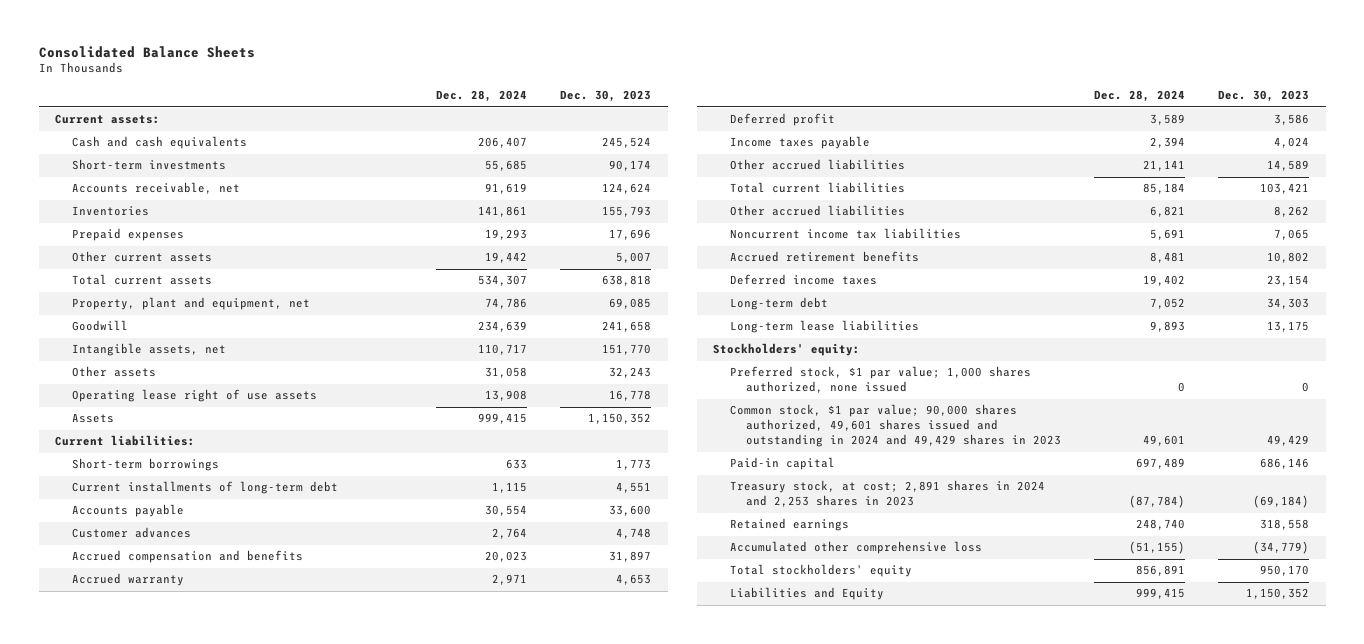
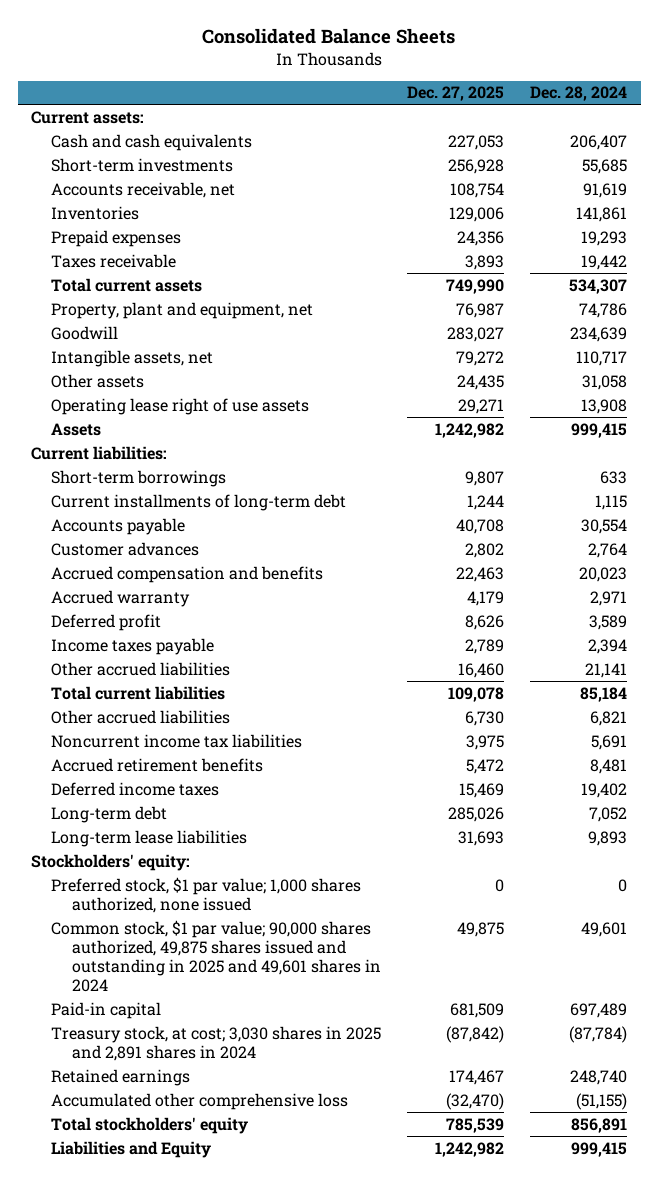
[560,90,652,103] Dec. 30, 2023 -> none
none -> [407,86,505,102] Dec. 27, 2025
[71,251,212,263] Other current assets -> [51,253,177,268] Taxes receivable
[729,404,1061,448] Common stock, $1 par value; 90,000 shares authorized, 49,601 shares issued and outstanding in 2024 and 49,429 shares in 2023 -> [51,919,381,992] Common stock, $1 par value; 90,000 shares authorized, 49,875 shares issued and outstanding in 2025 and 49,601 shares in 2024
[729,480,1045,508] Treasury stock, at cost; 2,891 shares in 2024 and 2,253 shares in 2023 -> [51,1025,382,1061] Treasury stock, at cost; 3,030 shares in 2025 and 2,891 shares in 2024

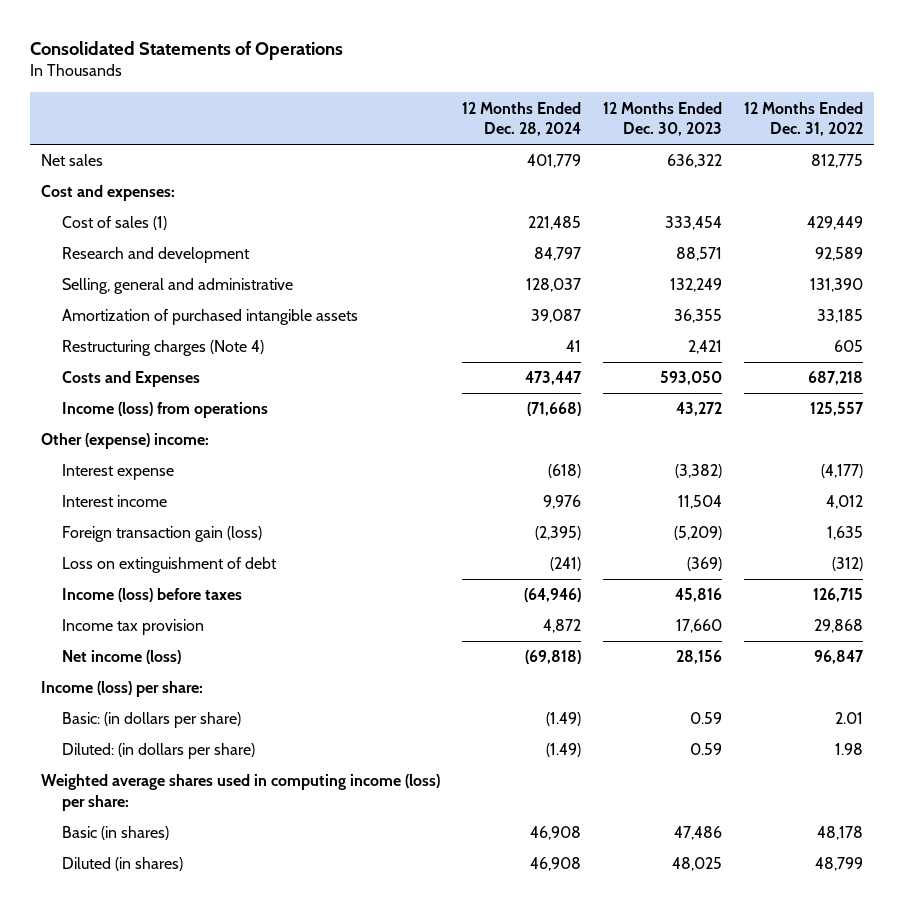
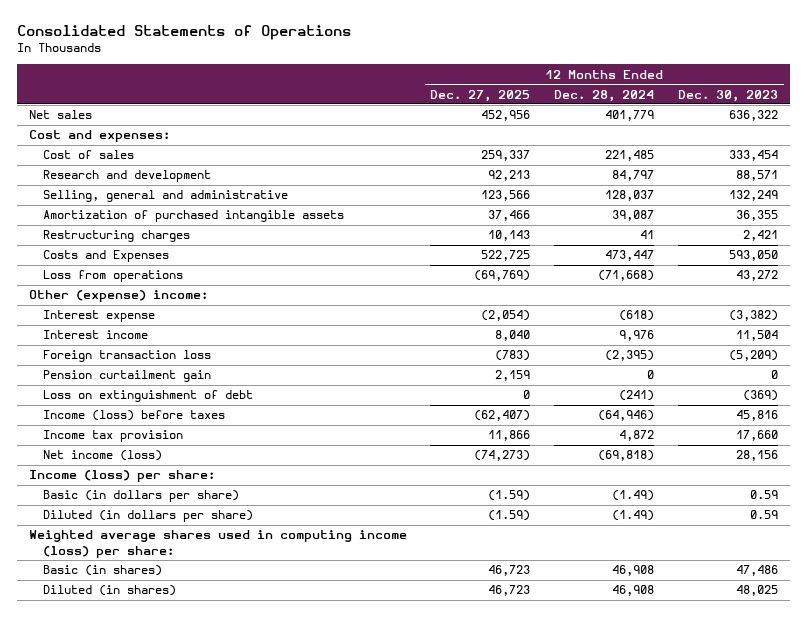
[743,101,863,137] 12 Months Ended Dec. 31, 2022 -> none
none -> [430,89,531,102] Dec. 27, 2025
[62,216,168,231] Cost of sales (1) -> [42,150,134,160] Cost of sales
[62,340,265,357] Restructuring charges (Note 4) -> [42,230,190,243] Restructuring charges
[62,402,269,419] Income (loss) from operations -> [42,270,183,283] Loss from operations
[62,526,263,543] Foreign transaction gain (loss) -> [42,350,211,363] Foreign transaction loss
none -> [42,370,211,383] Pension curtailment gain
[62,712,242,729] Basic: (in dollars per share) -> [42,490,239,503] Basic (in dollars per share)
[62,743,256,760] Diluted: (in dollars per share) -> [42,510,253,523] Diluted (in dollars per share)

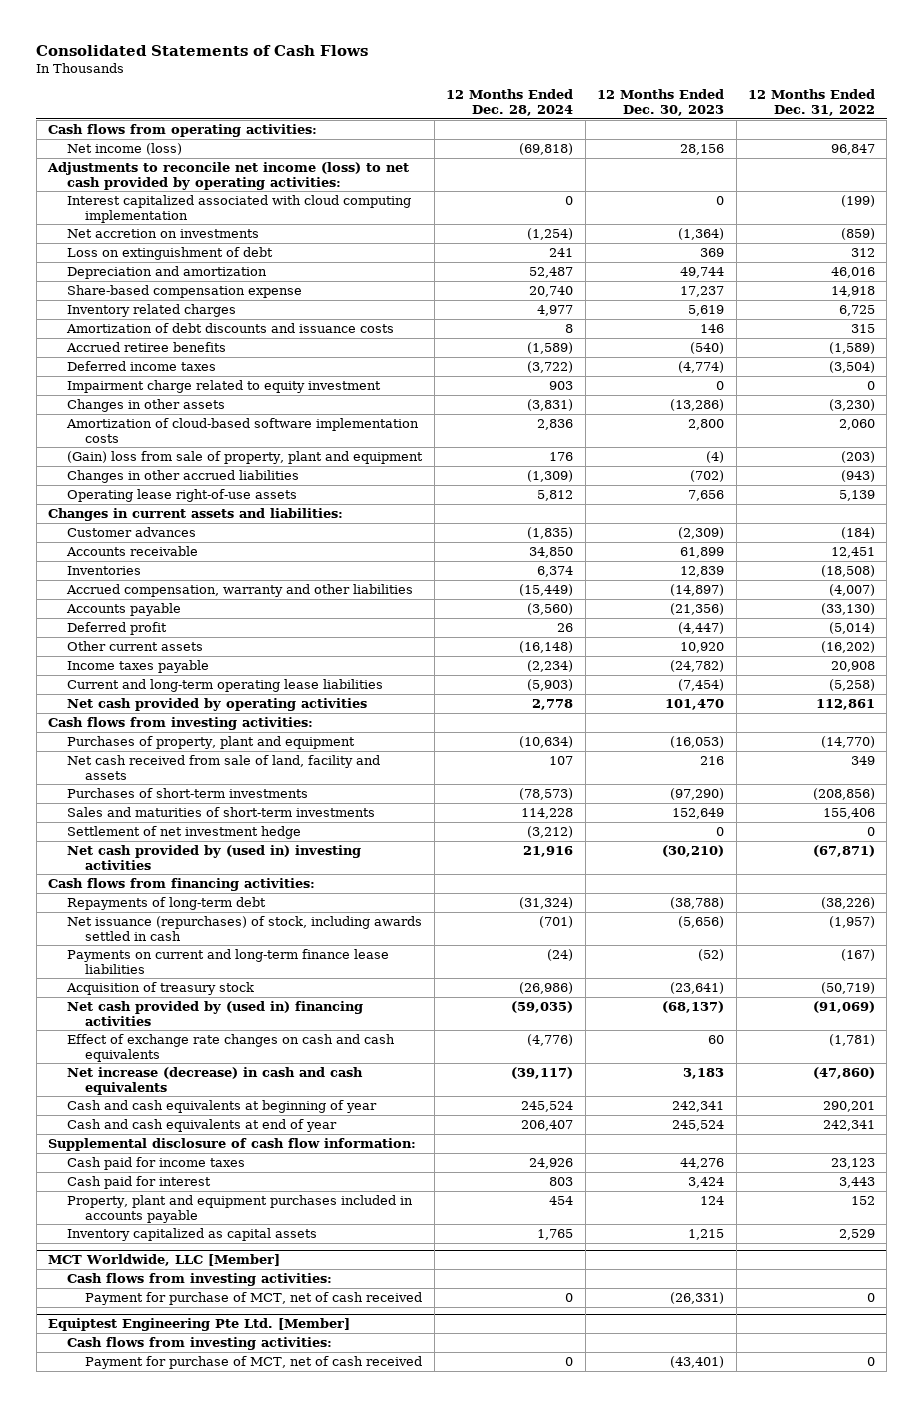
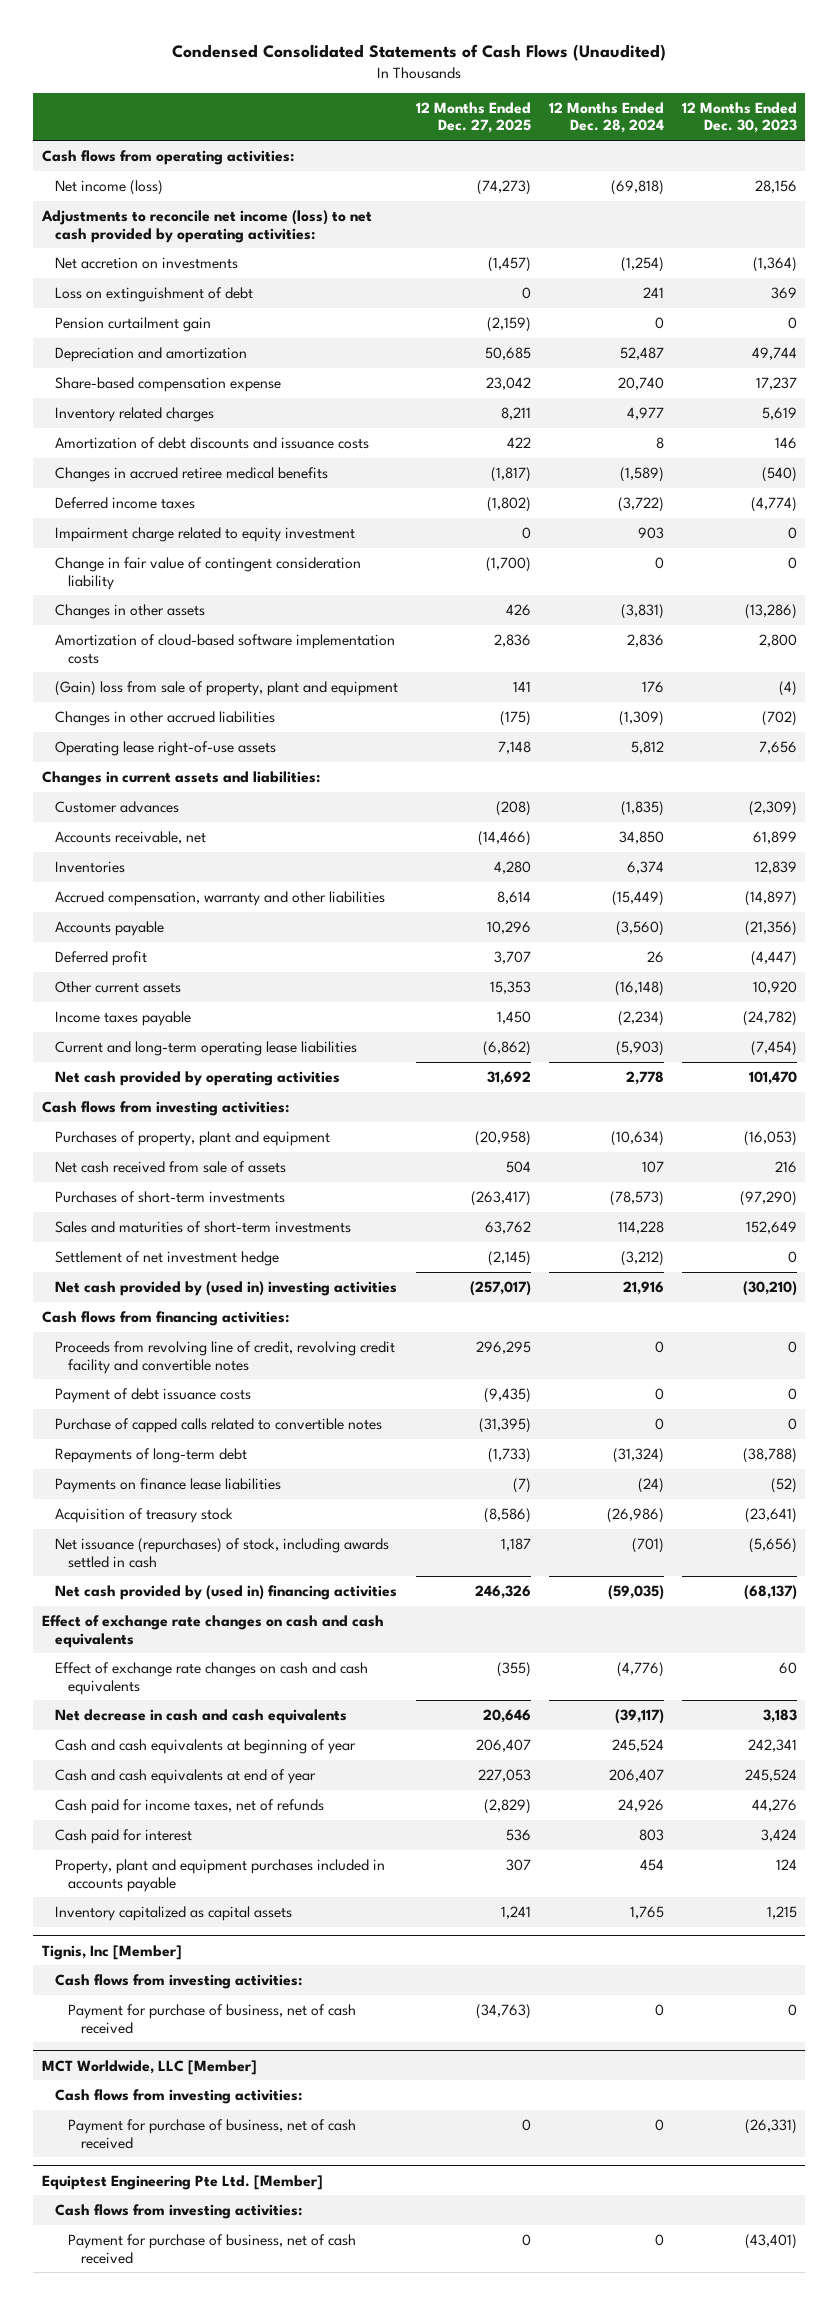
[36,44,369,56] Consolidated Statements of Cash Flows -> [172,43,667,61] Condensed Consolidated Statements of Cash Flows (Unaudited)
[747,89,875,117] 12 Months Ended Dec. 31, 2022 -> none
none -> [415,101,531,134] 12 Months Ended Dec. 27, 2025
[66,194,411,223] Interest capitalized associated with cloud computing implementation -> none
none -> [55,316,212,332] Pension curtailment gain
[65,341,226,352] Accrued retiree benefits -> [55,466,329,482] Changes in accrued retiree medical benefits
none -> [55,556,362,590] Change in fair value of contingent consideration liability
[65,545,198,556] Accounts receivable -> [55,830,207,844] Accounts receivable, net
[66,754,380,780] Net cash received from sale of land, facility and assets -> [55,1160,287,1173] Net cash received from sale of assets
none -> [55,1340,396,1374] Proceeds from revolving line of credit, revolving credit facility and convertible notes
none -> [55,1387,252,1403] Payment of debt issuance costs
none -> [55,1417,383,1433] Purchase of capped calls related to convertible notes
[66,948,389,974] Payments on current and long-term finance lease liabilities -> [55,1477,282,1493] Payments on finance lease liabilities
[66,915,422,941] Net issuance (repurchases) of stock, including awards settled in cash -> [55,1537,390,1568] Net issuance (repurchases) of stock, including awards settled in cash
none -> [42,1614,385,1648] Effect of exchange rate changes on cash and cash equivalents
[66,1066,363,1095] Net increase (decrease) in cash and cash equivalents -> [55,1708,348,1724] Net decrease in cash and cash equivalents
[48,1137,417,1151] Supplemental disclosure of cash flow information: -> none
[66,1156,245,1170] Cash paid for income taxes -> [55,1798,325,1814] Cash paid for income taxes, net of refunds
none -> [42,1944,183,1960] Tignis, Inc [Member]
none -> [55,1973,303,1989] Cash flows from investing activities:
none -> [68,2003,357,2034] Payment for purchase of business, net of cash received
[85,1291,423,1305] Payment for purchase of MCT, net of cash received -> [68,2118,357,2149] Payment for purchase of business, net of cash received
[85,1355,423,1369] Payment for purchase of MCT, net of cash received -> [68,2233,357,2264] Payment for purchase of business, net of cash received

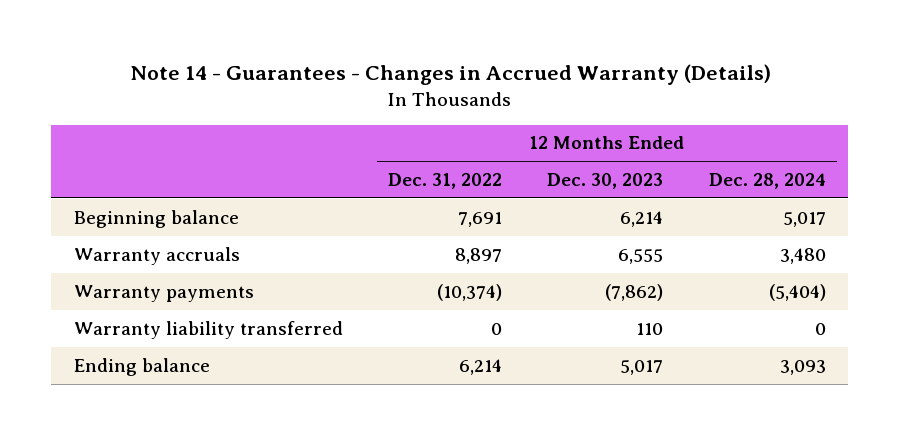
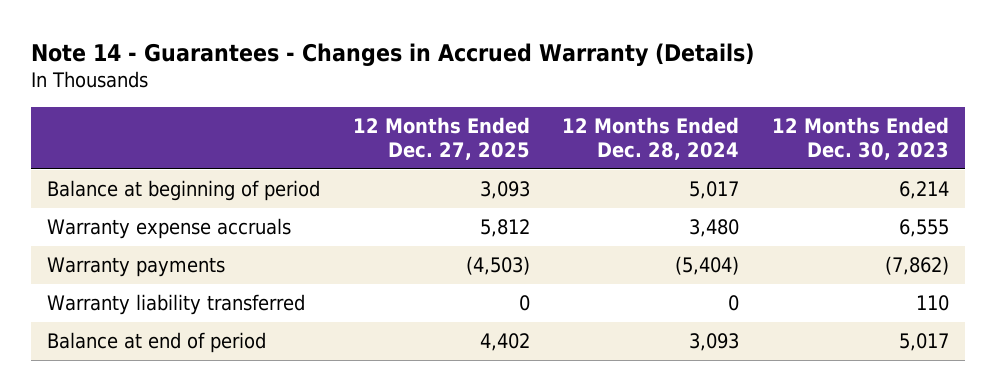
[387,172,502,189] Dec. 31, 2022 -> none
none -> [352,116,530,161] 12 Months Ended Dec. 27, 2025
[73,209,239,228] Beginning balance -> [47,179,321,201] Balance at beginning of period
[73,246,240,265] Warranty accruals -> [47,217,292,239] Warranty expense accruals
[73,357,210,376] Ending balance -> [47,331,267,353] Balance at end of period

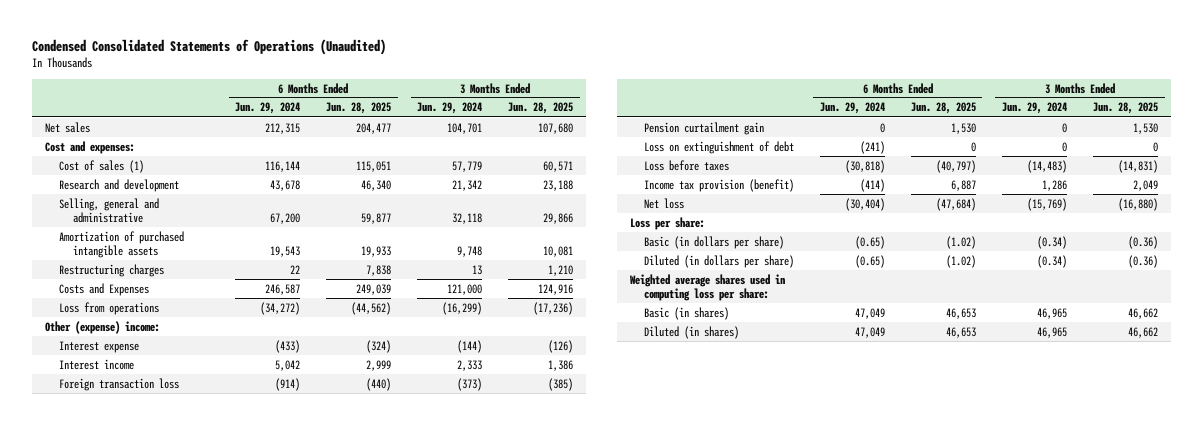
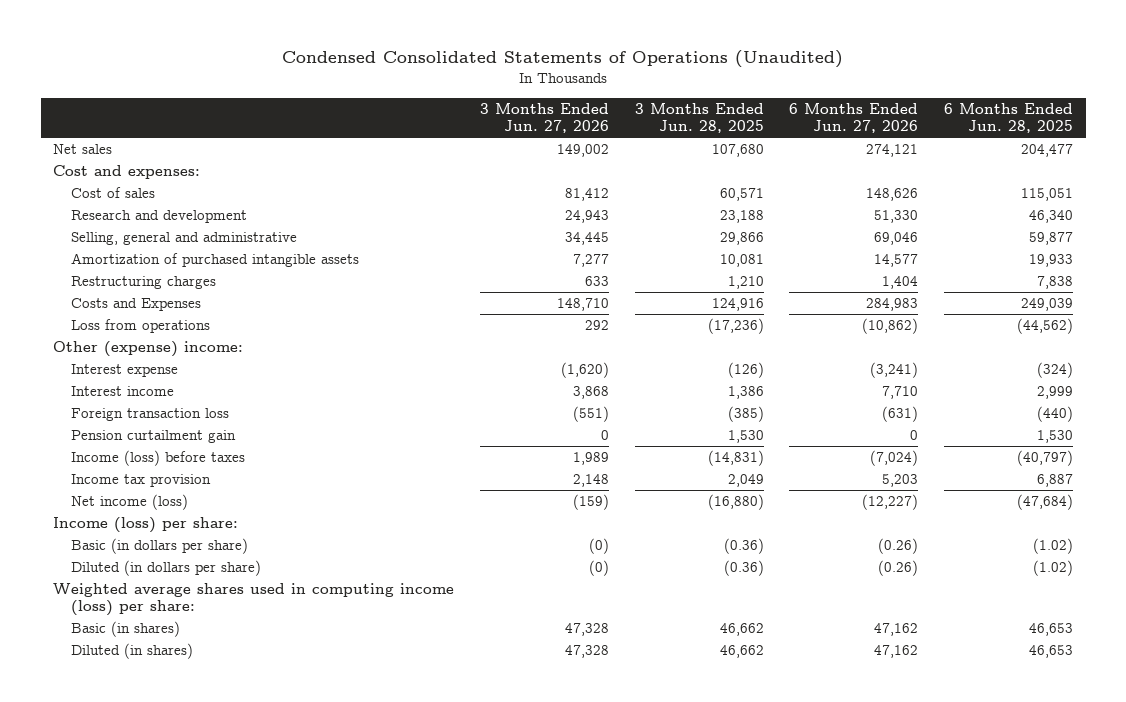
[235,102,301,115] Jun. 29, 2024 -> none
[417,102,483,115] Jun. 29, 2024 -> none
none -> [479,103,609,134] 3 Months Ended Jun. 27, 2026
none -> [789,103,919,134] 6 Months Ended Jun. 27, 2026
[59,159,145,173] Cost of sales (1) -> [71,187,156,199] Cost of sales
[643,140,794,154] Loss on extinguishment of debt -> none
[643,159,729,171] Loss before taxes -> [71,450,246,467] Income (loss) before taxes
[643,178,794,192] Income tax provision (benefit) -> [71,474,212,488] Income tax provision
[643,197,684,209] Net loss -> [71,494,189,511] Net income (loss)
[629,216,705,230] Loss per share: -> [53,517,239,534] Income (loss) per share:
[629,273,785,302] Weighted average shares used in computing loss per share: -> [53,583,455,617] Weighted average shares used in computing income (loss) per share:

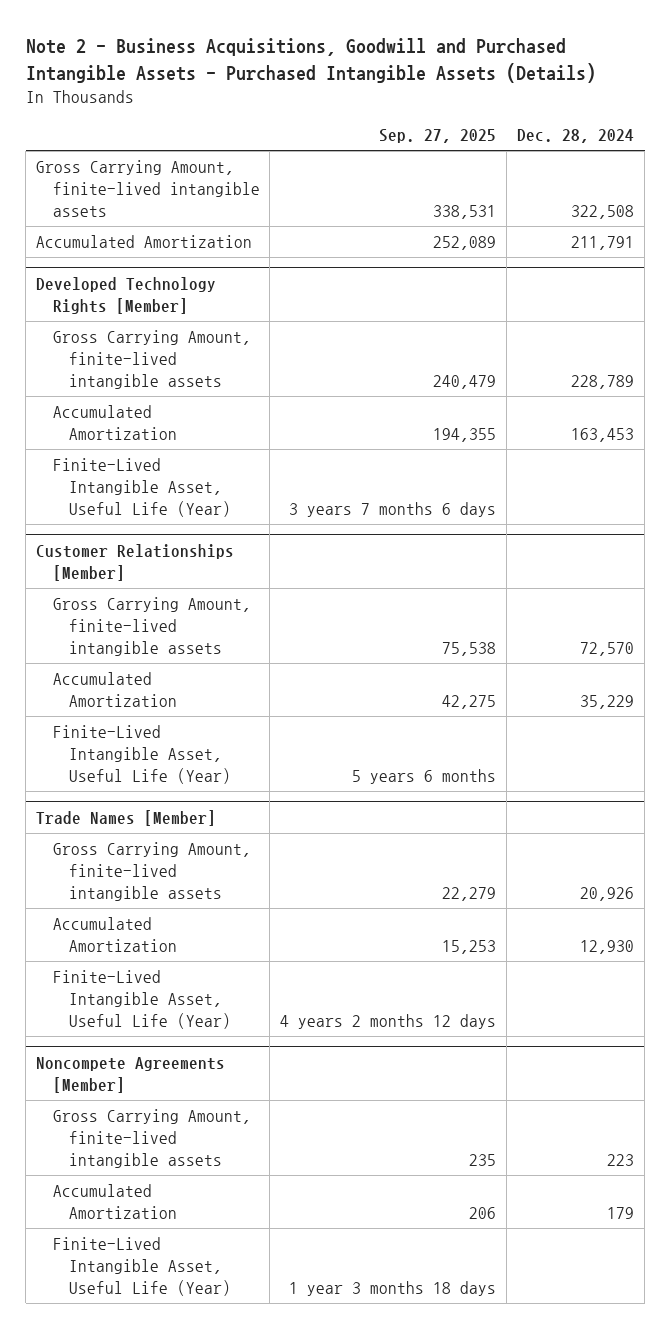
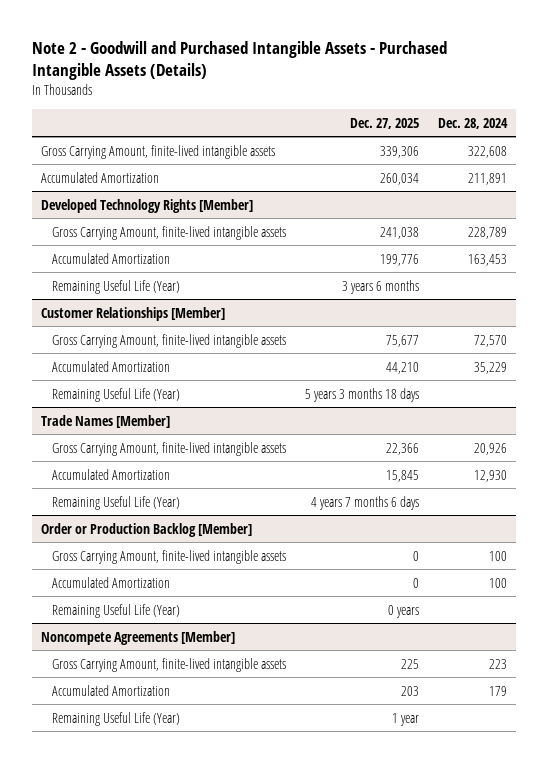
[25,38,596,83] Note 2 - Business Acquisitions, Goodwill and Purchased Intangible Assets - Purchased Intangible Assets (Details) -> [31,40,447,80] Note 2 - Goodwill and Purchased Intangible Assets - Purchased Intangible Assets (Details)
[379,129,497,144] Sep. 27, 2025 -> none
none -> [350,117,420,129] Dec. 27, 2025
[571,204,635,219] 322,508 -> [467,145,507,158] 322,608
[571,235,635,250] 211,791 -> [467,172,507,185] 211,891
[52,457,232,517] Finite-Lived Intangible Asset, Useful Life (Year) -> [52,279,181,294] Remaining Useful Life (Year)
[52,724,232,784] Finite-Lived Intangible Asset, Useful Life (Year) -> [52,387,181,402] Remaining Useful Life (Year)
[52,969,232,1029] Finite-Lived Intangible Asset, Useful Life (Year) -> [52,495,181,510] Remaining Useful Life (Year)
none -> [41,522,253,537] Order or Production Backlog [Member]
none -> [52,549,287,564] Gross Carrying Amount, finite-lived intangible assets
none -> [52,576,171,588] Accumulated Amortization
none -> [52,603,181,618] Remaining Useful Life (Year)
[52,1236,232,1296] Finite-Lived Intangible Asset, Useful Life (Year) -> [52,711,181,726] Remaining Useful Life (Year)

